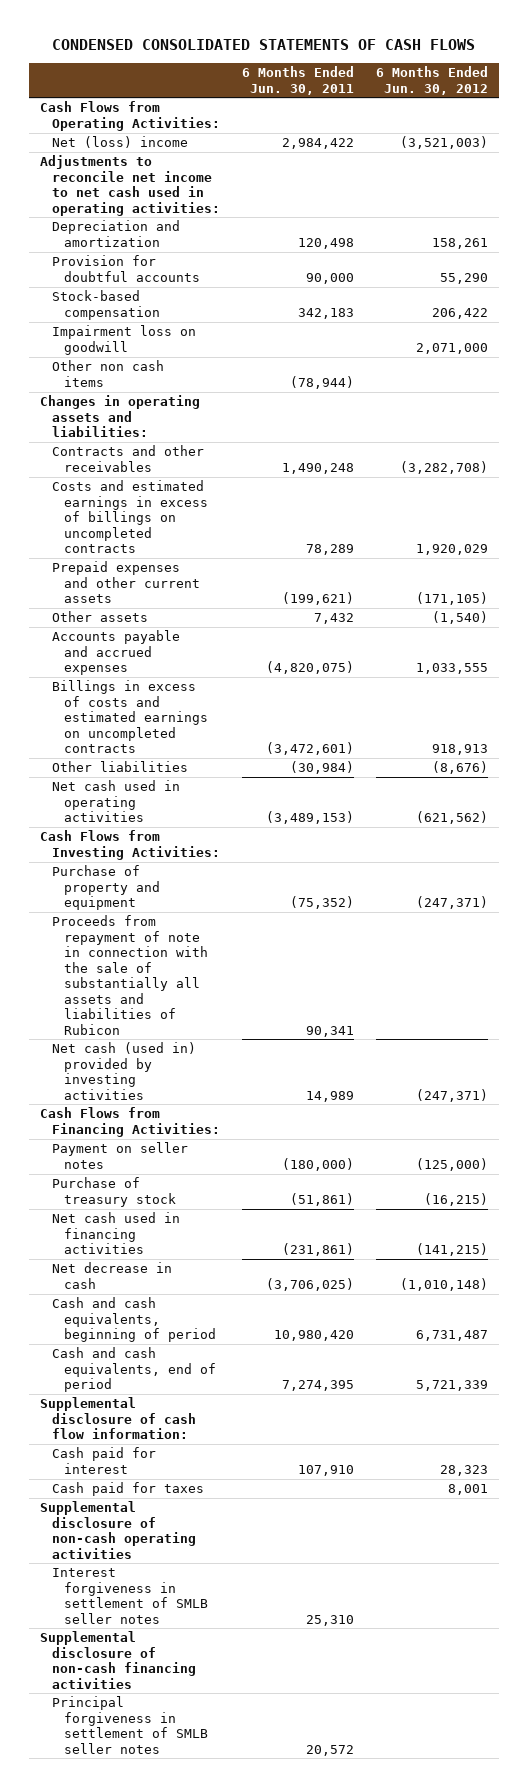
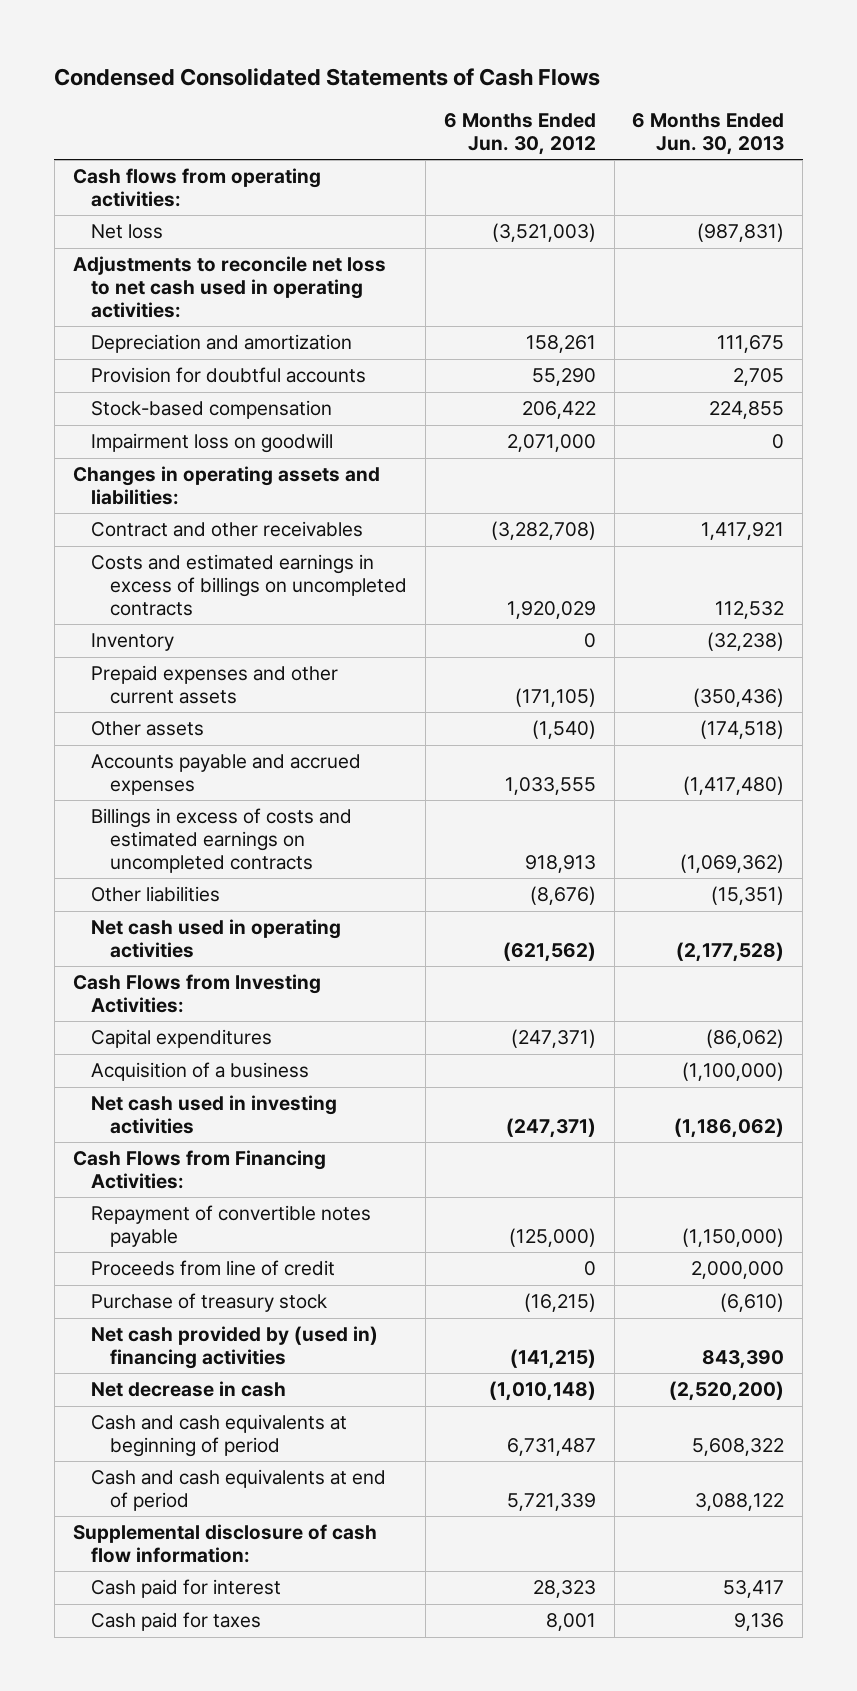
[52,38,476,50] CONDENSED CONSOLIDATED STATEMENTS OF CASH FLOWS -> [54,67,601,86] Condensed Consolidated Statements of Cash Flows
[241,66,354,95] 6 Months Ended Jun. 30, 2011 -> none
none -> [632,113,785,155] 6 Months Ended Jun. 30, 2013
[40,101,221,131] Cash Flows from Operating Activities: -> [72,168,321,207] Cash flows from operating activities:
[52,136,189,149] Net (loss) income -> [91,224,164,240] Net loss
[40,155,221,216] Adjustments to reconcile net income to net cash used in operating activities: -> [72,256,386,318] Adjustments to reconcile net loss to net cash used in operating activities:
[52,360,165,387] Other non cash items -> none
[52,445,205,472] Contracts and other receivables -> [91,521,364,538] Contract and other receivables
none -> [91,633,175,652] Inventory
[52,915,208,1035] Proceeds from repayment of note in connection with the sale of substantially all assets and liabilities of Rubicon -> none
[52,865,160,911] Purchase of property and equipment -> [91,1029,273,1049] Capital expenditures
none -> [91,1062,310,1082] Acquisition of a business
[52,1042,197,1100] Net cash (used in) provided by investing activities -> [91,1095,338,1134] Net cash used in investing activities
[52,1142,189,1169] Payment on seller notes -> [91,1205,372,1247] Repayment of convertible notes payable
none -> [91,1260,336,1277] Proceeds from line of credit
[52,1212,181,1255] Net cash used in financing activities -> [91,1326,379,1369] Net cash provided by (used in) financing activities
[52,1297,216,1343] Cash and cash equivalents, beginning of period -> [91,1414,348,1457] Cash and cash equivalents at beginning of period
[52,1347,216,1393] Cash and cash equivalents, end of period -> [91,1469,387,1511] Cash and cash equivalents at end of period
[40,1501,197,1559] Supplemental disclosure of non-cash operating activities -> none
[52,1568,208,1624] Interest forgiveness in settlement of SMLB seller notes -> none
[40,1631,197,1689] Supplemental disclosure of non-cash financing activities -> none
[52,1696,208,1754] Principal forgiveness in settlement of SMLB seller notes -> none

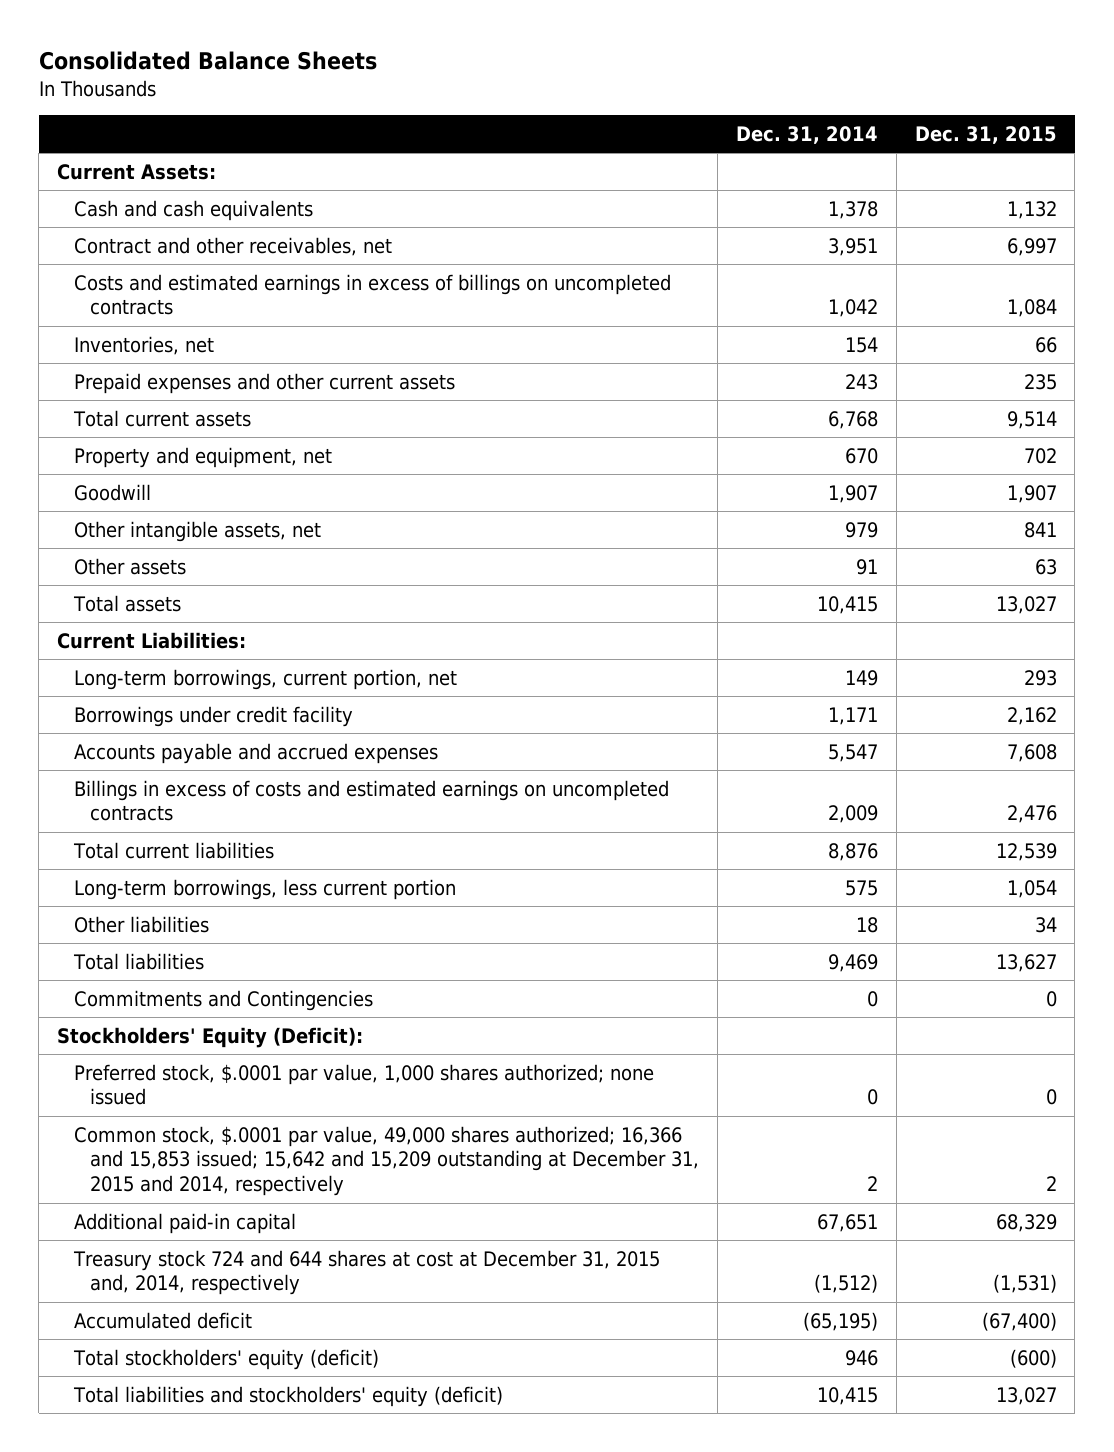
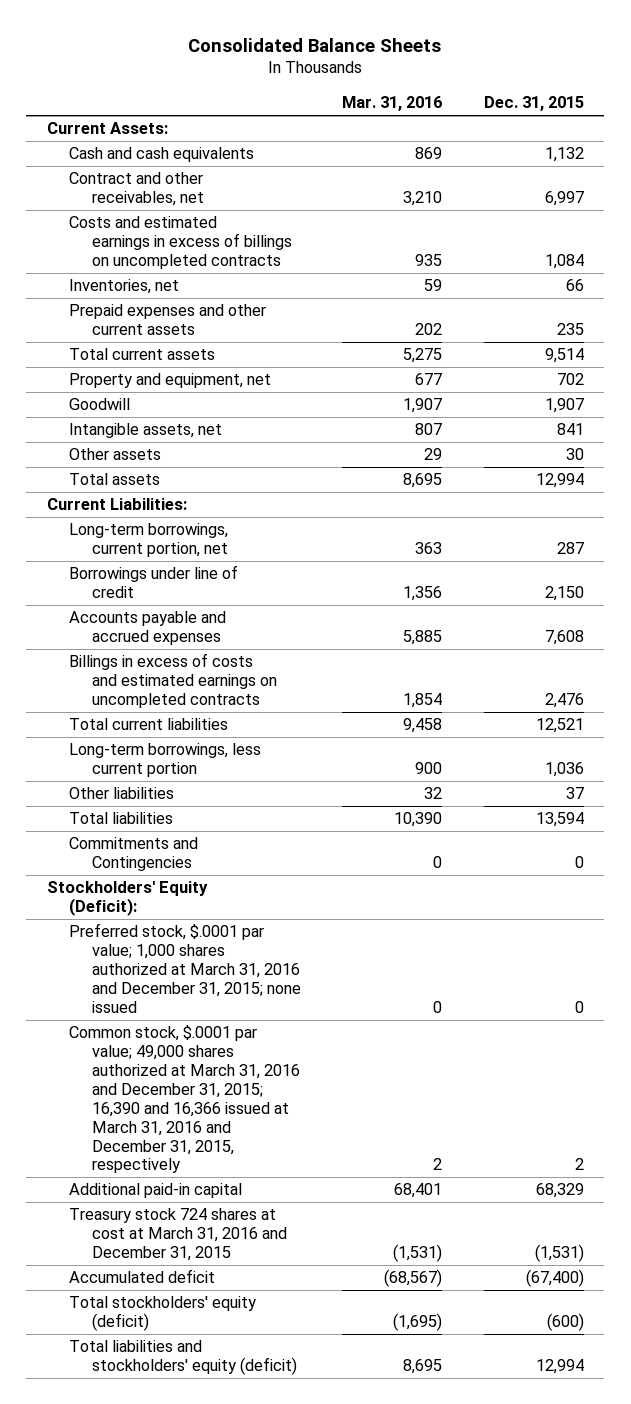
[736,125,879,144] Dec. 31, 2014 -> none
none -> [342,96,443,112] Mar. 31, 2016
[73,520,321,542] Other intangible assets, net -> [69,423,223,439] Intangible assets, net
[1034,558,1057,575] 63 -> [565,448,584,461] 30
[995,595,1057,614] 13,027 -> [535,473,584,489] 12,994
[1023,669,1057,686] 293 -> [556,542,584,555] 287
[73,705,353,727] Borrowings under credit facility -> [69,565,239,599] Borrowings under line of credit
[1006,706,1057,725] 2,162 -> [544,586,584,602] 2,150
[995,842,1057,861] 12,539 -> [535,718,584,734] 12,521
[1006,879,1057,898] 1,054 -> [544,762,584,778] 1,036
[1034,916,1057,933] 34 -> [565,787,584,800] 37
[995,953,1057,972] 13,627 -> [535,812,584,828] 13,594
[73,1063,654,1106] Preferred stock, $.0001 par value, 1,000 shares authorized; none issued -> [69,923,301,1013] Preferred stock, $.0001 par value; 1,000 shares authorized at March 31, 2016 and December 31, 2015; none issued
[73,1125,700,1197] Common stock, $.0001 par value, 49,000 shares authorized; 16,366 and 15,853 issued; 15,642 and 15,209 outstanding at December 31, 2015 and 2014, respectively -> [69,1025,300,1174] Common stock, $.0001 par value; 49,000 shares authorized at March 31, 2016 and December 31, 2015; 16,390 and 16,366 issued at March 31, 2016 and December 31, 2015, respectively
[72,1249,660,1296] Treasury stock 724 and 644 shares at cost at December 31, 2015 and, 2014, respectively -> [69,1208,287,1262] Treasury stock 724 shares at cost at March 31, 2016 and December 31, 2015
[995,1386,1057,1405] 13,027 -> [535,1359,584,1375] 12,994

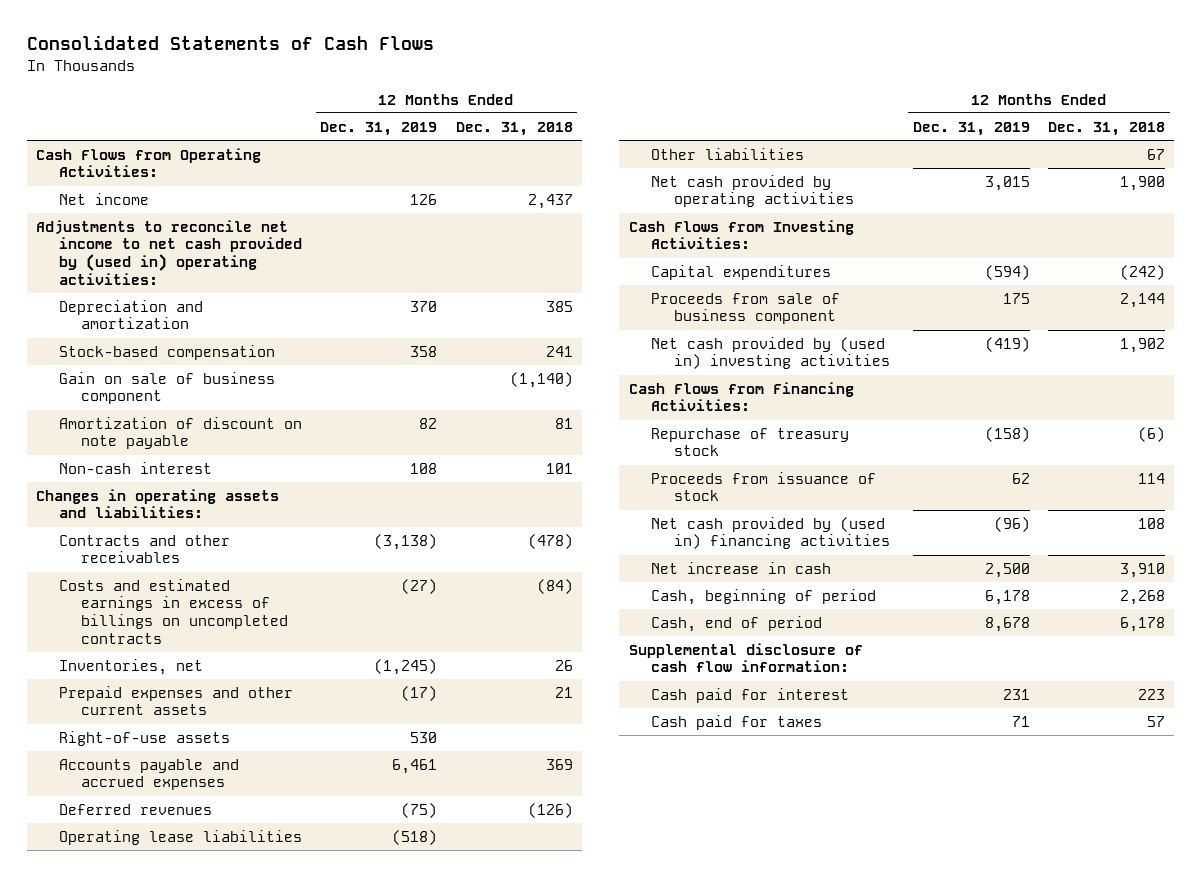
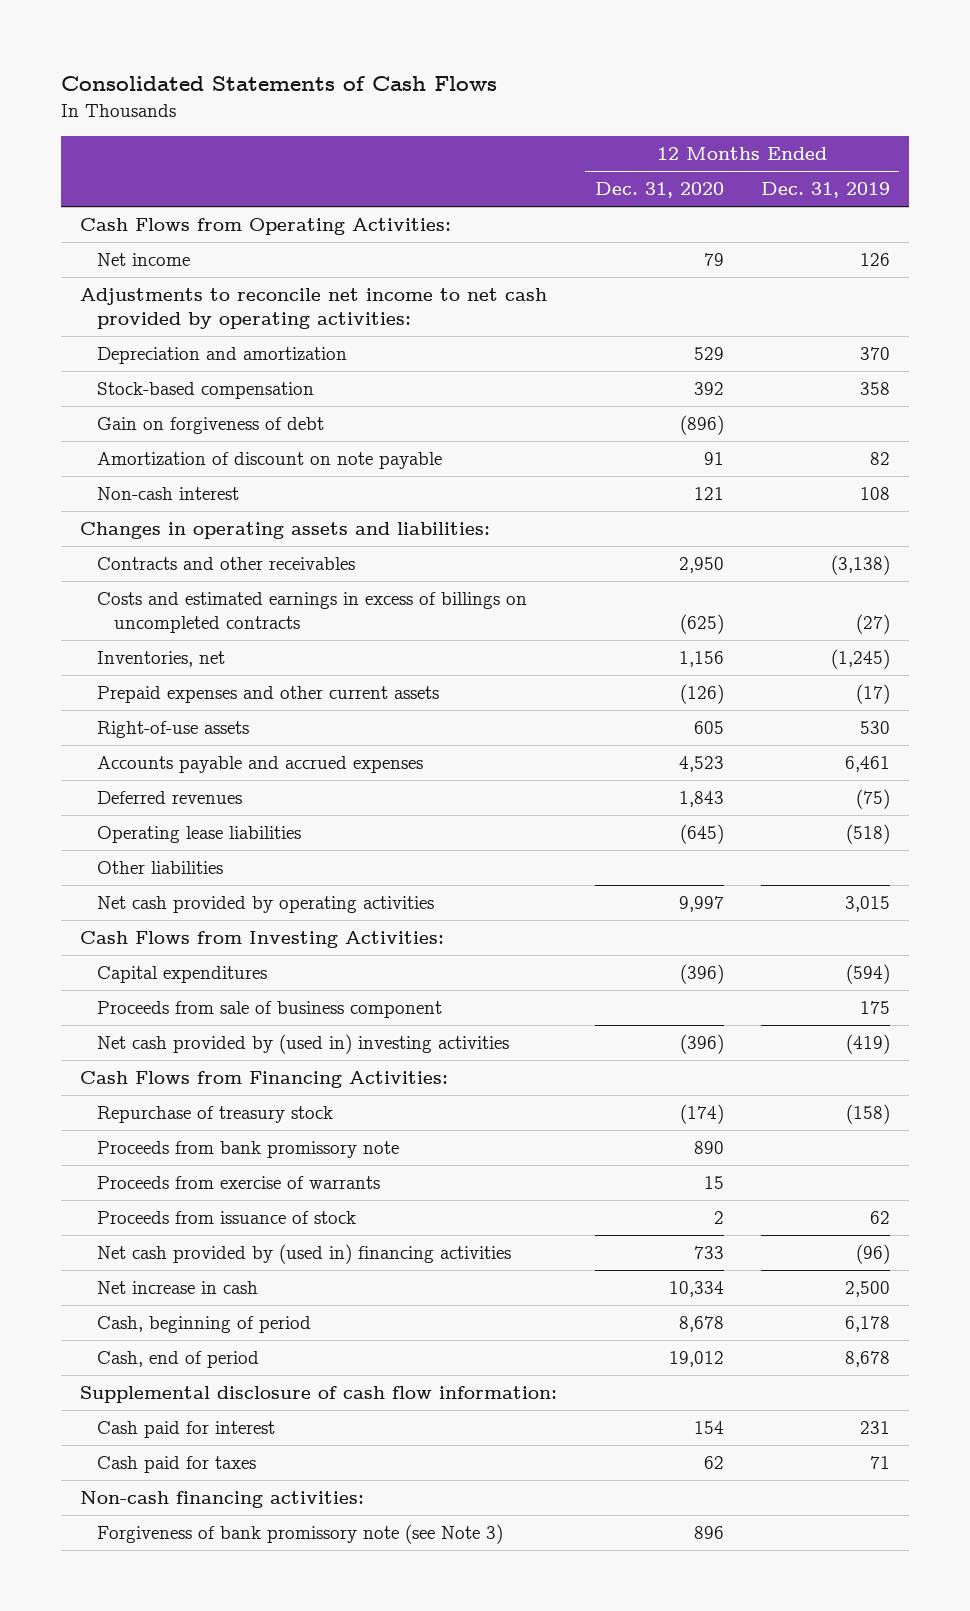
[455,121,573,136] Dec. 31, 2018 -> none
none -> [594,182,724,199] Dec. 31, 2020
[36,219,302,285] Adjustments to reconcile net income to net cash provided by (used in) operating activities: -> [80,288,548,330] Adjustments to reconcile net income to net cash provided by operating activities:
[58,371,275,405] Gain on sale of business component -> none
none -> [96,417,324,435] Gain on forgiveness of debt
none -> [96,1141,399,1159] Proceeds from bank promissory note
none -> [96,1176,380,1190] Proceeds from exercise of warrants
none -> [80,1491,365,1509] Non-cash financing activities:
none -> [96,1524,503,1545] Forgiveness of bank promissory note (see Note 3)

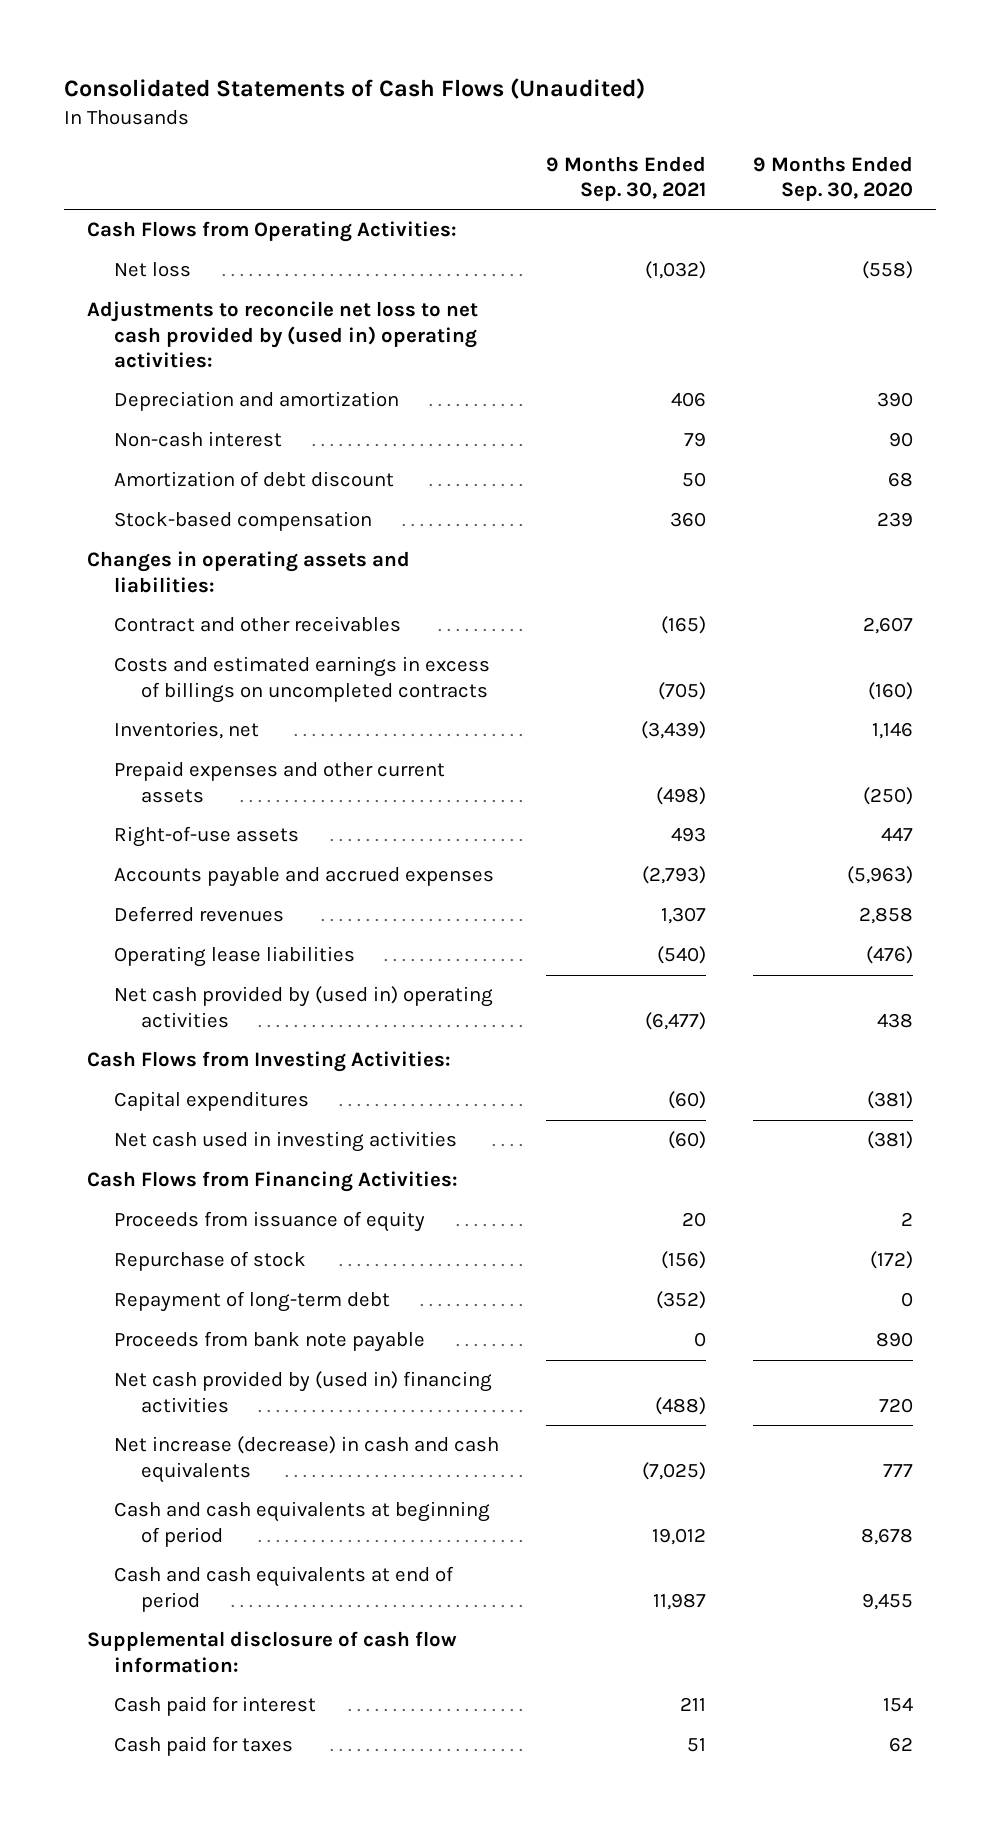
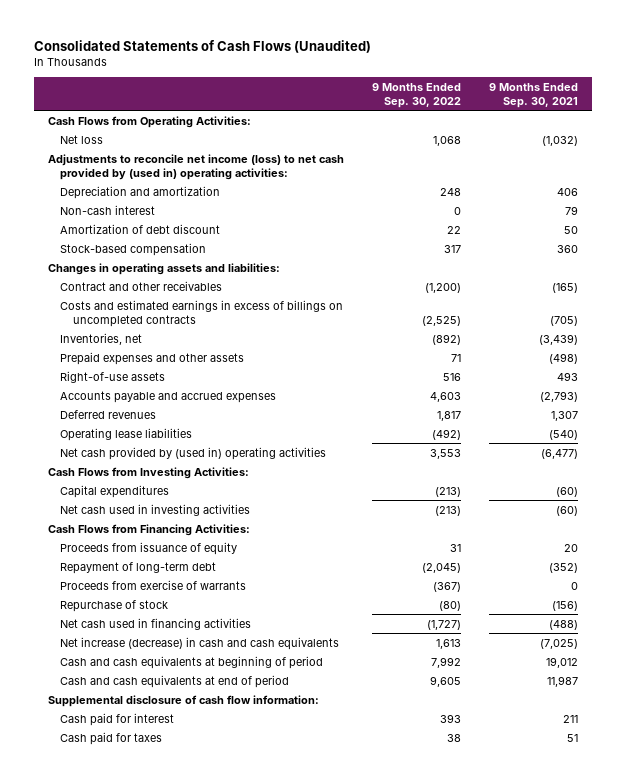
[752,155,913,201] 9 Months Ended Sep. 30, 2020 -> none
none -> [371,82,461,108] 9 Months Ended Sep. 30, 2022
[87,301,479,369] Adjustments to reconcile net loss to net cash provided by (used in) operating activities: -> [47,153,344,180] Adjustments to reconcile net income (loss) to net cash provided by (used in) operating activities:
[114,761,446,803] Prepaid expenses and other current assets -> [60,351,245,365] Prepaid expenses and other assets
[114,1331,426,1353] Proceeds from bank note payable -> none
none -> [60,579,247,590] Proceeds from exercise of warrants
[114,1251,307,1272] Repurchase of stock -> [60,599,169,612] Repurchase of stock
[114,1371,493,1413] Net cash provided by (used in) financing activities -> [60,617,252,630] Net cash used in financing activities

